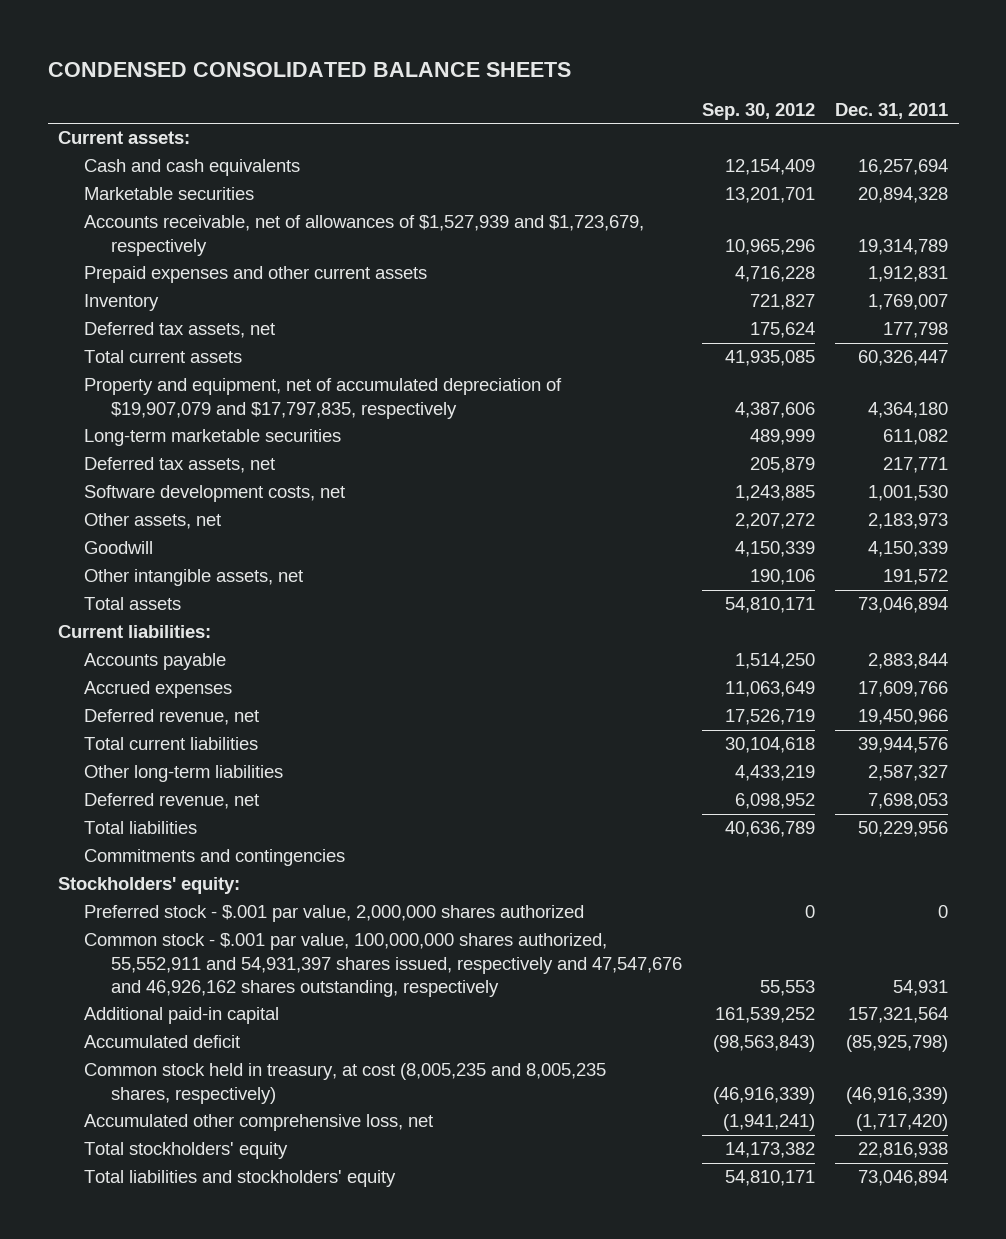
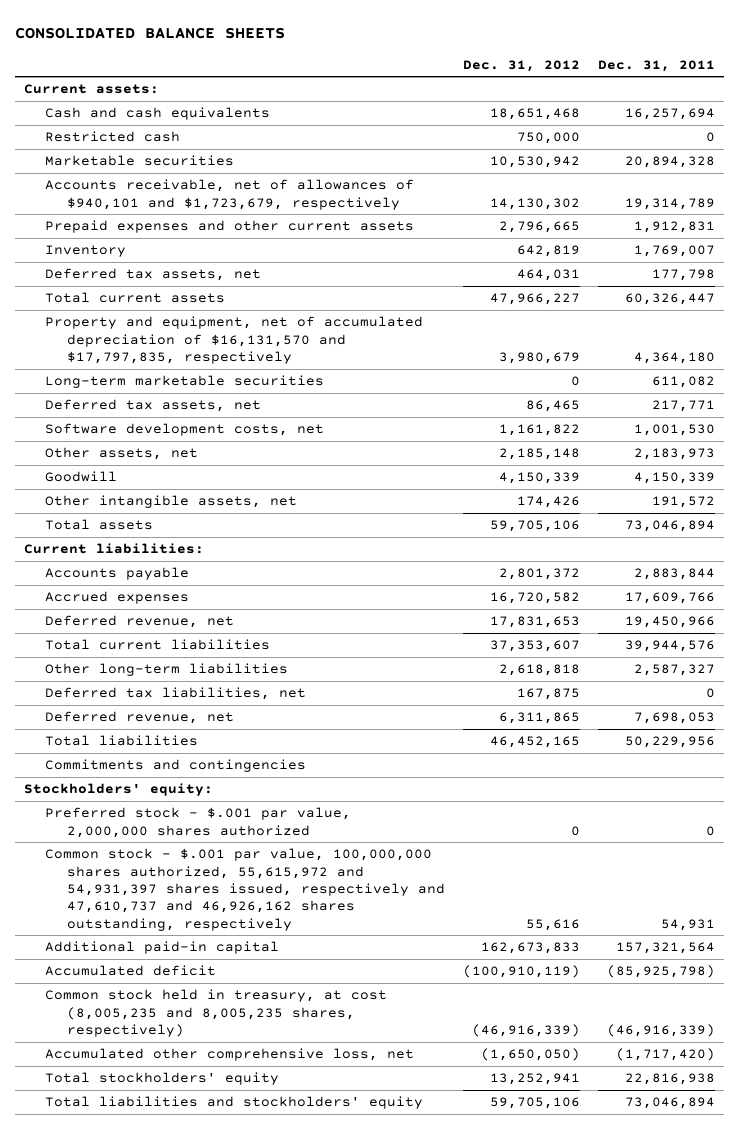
[47,61,571,77] CONDENSED CONSOLIDATED BALANCE SHEETS -> [14,26,285,39] CONSOLIDATED BALANCE SHEETS
[701,102,815,120] Sep. 30, 2012 -> none
none -> [462,59,580,72] Dec. 31, 2012
none -> [45,131,181,143] Restricted cash
[84,215,645,256] Accounts receivable, net of allowances of $1,527,939 and $1,723,679, respectively -> [45,179,415,210] Accounts receivable, net of allowances of $940,101 and $1,723,679, respectively
[84,378,563,419] Property and equipment, net of accumulated depreciation of $19,907,079 and $17,797,835, respectively -> [45,316,424,364] Property and equipment, net of accumulated depreciation of $16,131,570 and $17,797,835, respectively
none -> [45,687,307,701] Deferred tax liabilities, net
[84,933,682,997] Common stock - $.001 par value, 100,000,000 shares authorized, 55,552,911 and 54,931,397 shares issued, respectively and 47,547,676 and 46,926,162 shares outstanding, respectively -> [45,848,445,931] Common stock - $.001 par value, 100,000,000 shares authorized, 55,615,972 and 54,931,397 shares issued, respectively and 47,610,737 and 46,926,162 shares outstanding, respectively

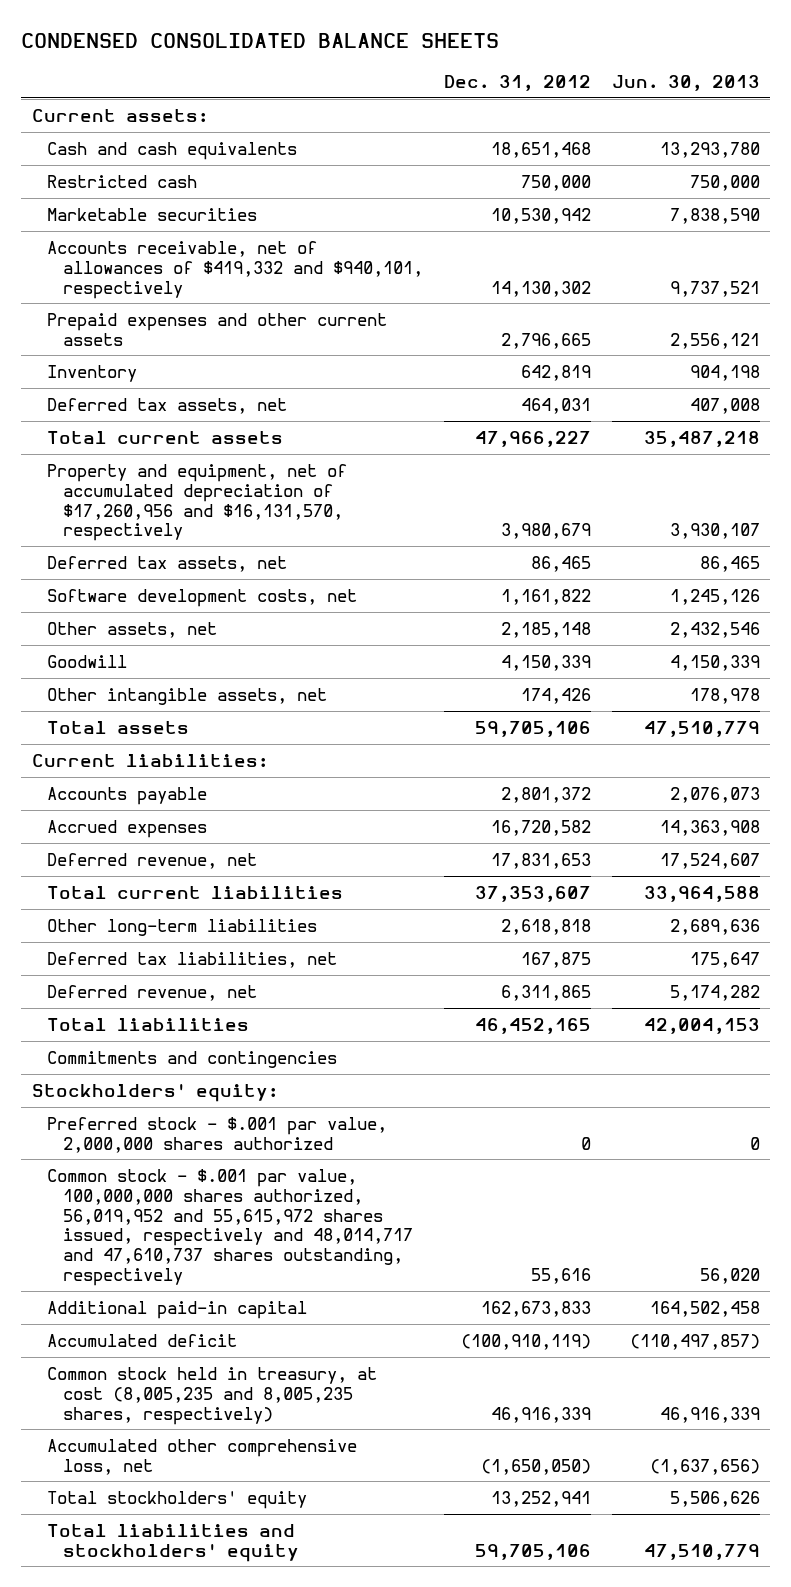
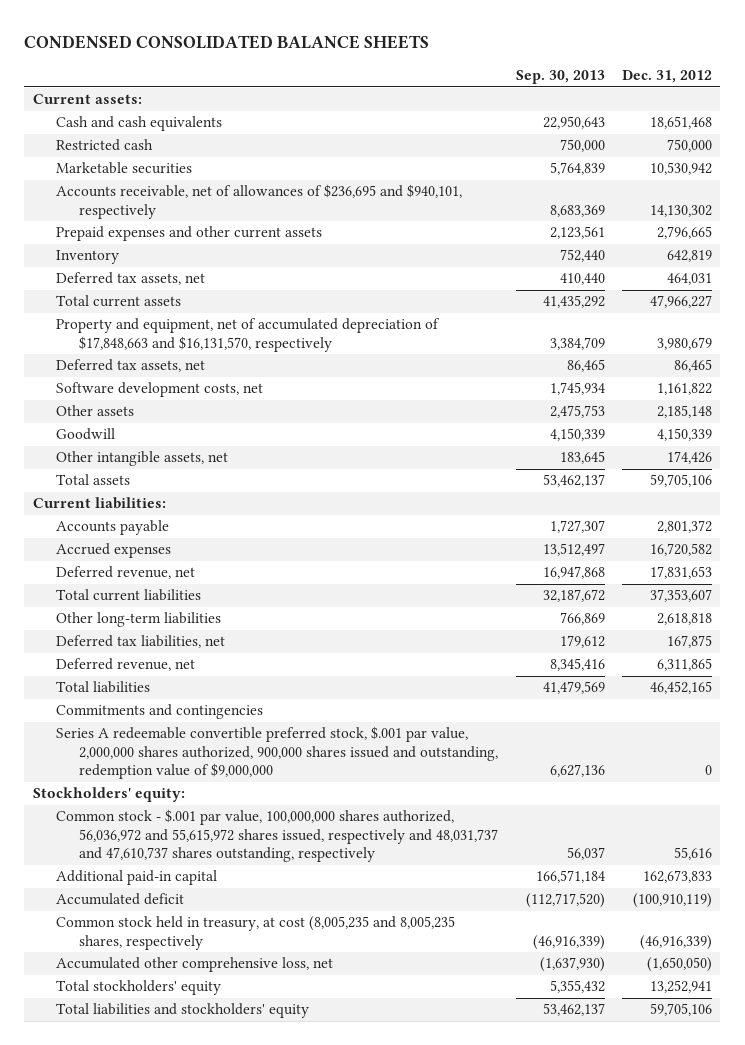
[611,74,760,91] Jun. 30, 2013 -> none
none -> [515,70,605,85] Sep. 30, 2013
[47,240,423,299] Accounts receivable, net of allowances of $419,332 and $940,101, respectively -> [56,184,463,219] Accounts receivable, net of allowances of $236,695 and $940,101, respectively
[47,463,348,542] Property and equipment, net of accumulated depreciation of $17,260,956 and $16,131,570, respectively -> [56,318,441,352] Property and equipment, net of accumulated depreciation of $17,848,663 and $16,131,570, respectively
[47,621,218,638] Other assets, net -> [56,405,135,417] Other assets
none -> [56,726,499,780] Series A redeemable convertible preferred stock, $.001 par value, 2,000,000 shares authorized, 900,000 shares issued and outstanding, redemption value of $9,000,000
[47,1116,388,1153] Preferred stock - $.001 par value, 2,000,000 shares authorized -> none
[47,1168,413,1287] Common stock - $.001 par value, 100,000,000 shares authorized, 56,019,952 and 55,615,972 shares issued, respectively and 48,014,717 and 47,610,737 shares outstanding, respectively -> [56,809,499,863] Common stock - $.001 par value, 100,000,000 shares authorized, 56,036,972 and 55,615,972 shares issued, respectively and 48,031,737 and 47,610,737 shares outstanding, respectively
[47,1366,378,1425] Common stock held in treasury, at cost (8,005,235 and 8,005,235 shares, respectively) -> [56,916,456,950] Common stock held in treasury, at cost (8,005,235 and 8,005,235 shares, respectively
[490,1406,591,1423] 46,916,339 -> [639,934,712,950] (46,916,339)

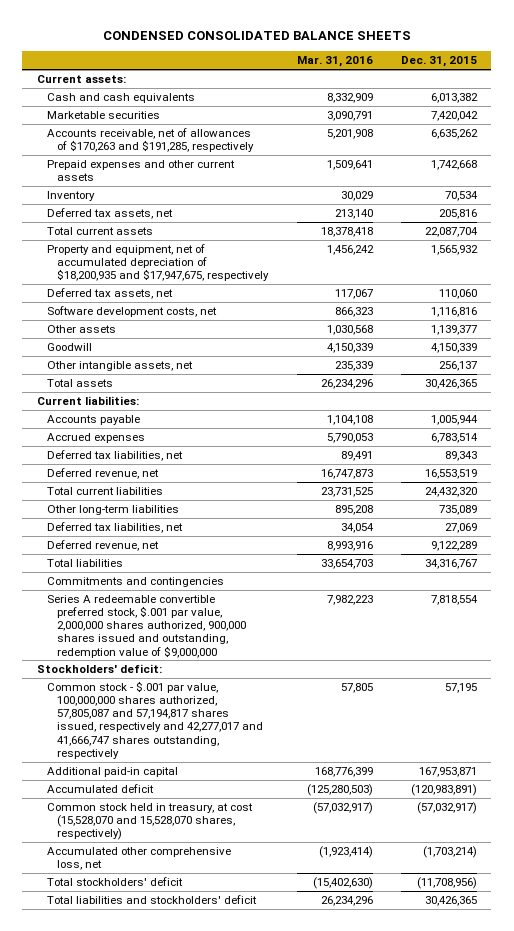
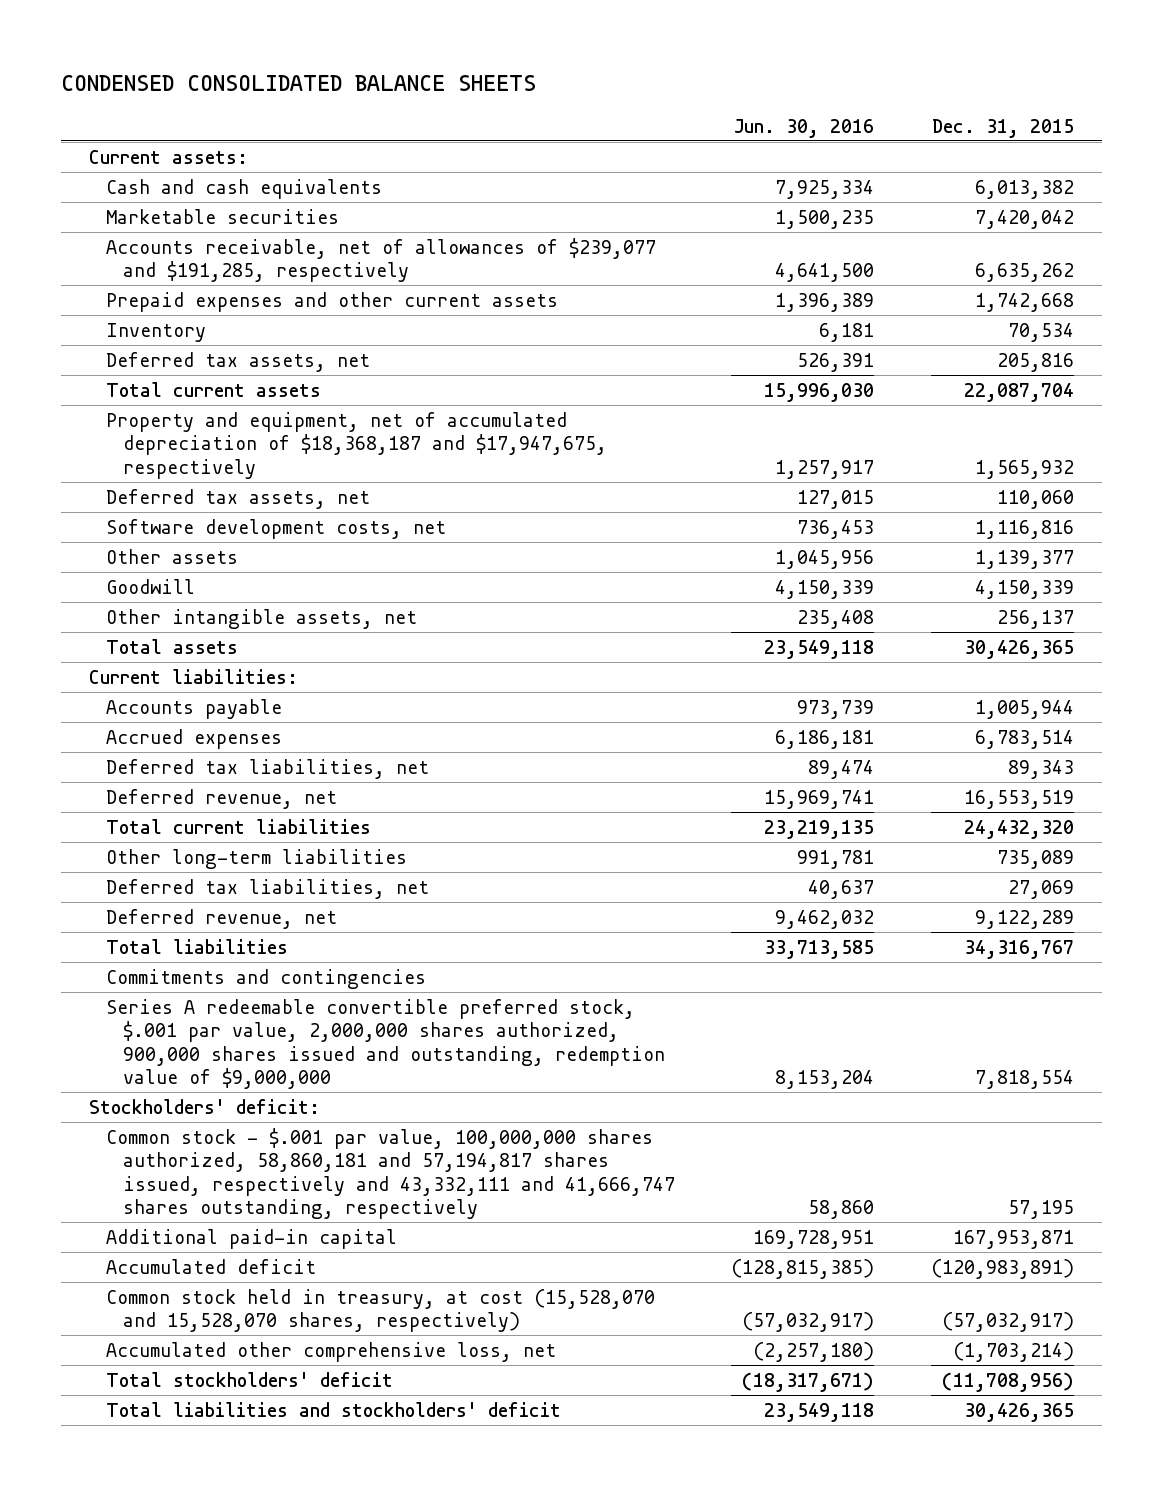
[296,56,373,68] Mar. 31, 2016 -> none
none -> [734,118,875,138] Jun. 30, 2016
[46,127,255,153] Accounts receivable, net of allowances of $170,263 and $191,285, respectively -> [105,237,656,283] Accounts receivable, net of allowances of $239,077 and $191,285, respectively
[46,243,270,282] Property and equipment, net of accumulated depreciation of $18,200,935 and $17,947,675, respectively -> [105,411,607,479] Property and equipment, net of accumulated depreciation of $18,368,187 and $17,947,675, respectively
[46,680,264,759] Common stock - $.001 par value, 100,000,000 shares authorized, 57,805,087 and 57,194,817 shares issued, respectively and 42,277,017 and 41,666,747 shares outstanding, respectively -> [105,1127,675,1220] Common stock - $.001 par value, 100,000,000 shares authorized, 58,860,181 and 57,194,817 shares issued, respectively and 43,332,111 and 41,666,747 shares outstanding, respectively

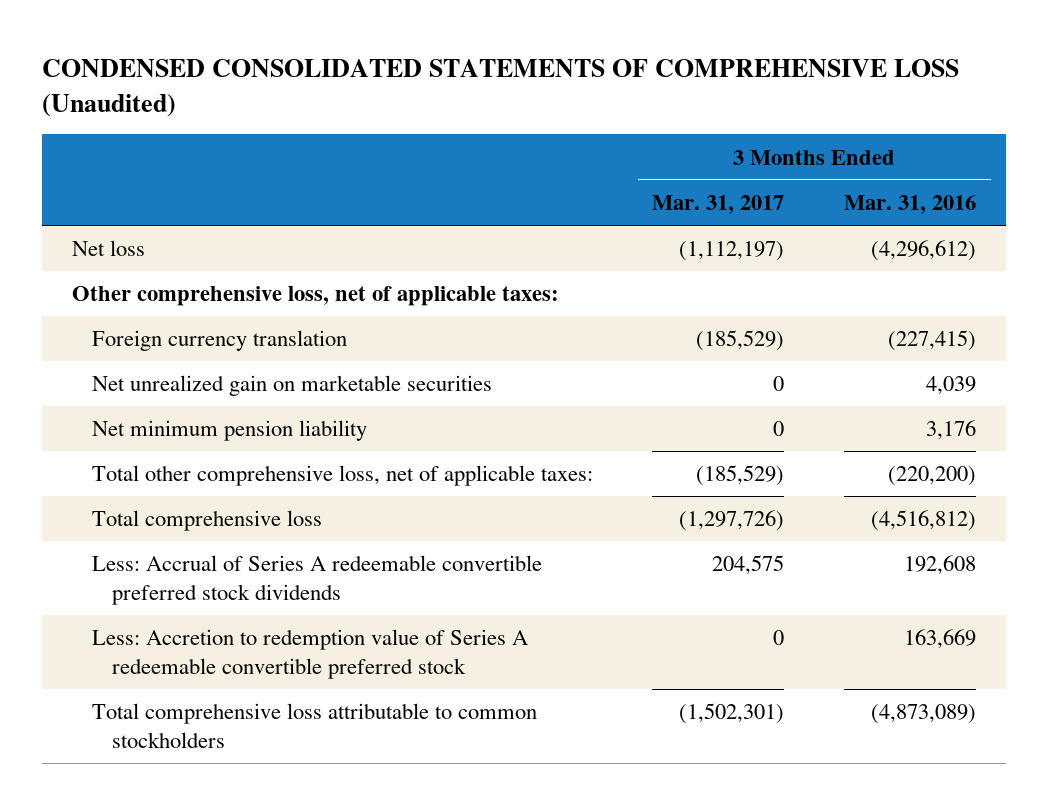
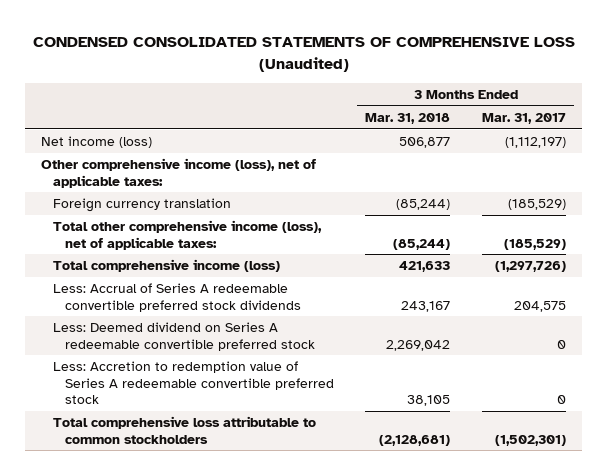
[844,195,977,215] Mar. 31, 2016 -> none
none -> [365,113,451,125] Mar. 31, 2018
[71,240,145,257] Net loss -> [41,136,153,149] Net income (loss)
[71,286,559,307] Other comprehensive loss, net of applicable taxes: -> [41,158,317,188] Other comprehensive income (loss), net of applicable taxes:
[91,375,492,397] Net unrealized gain on marketable securities -> none
[91,420,367,442] Net minimum pension liability -> none
[91,465,593,487] Total other comprehensive loss, net of applicable taxes: -> [52,220,322,250] Total other comprehensive income (loss), net of applicable taxes:
[91,510,322,532] Total comprehensive loss -> [52,259,280,273] Total comprehensive income (loss)
none -> [52,322,315,351] Less: Deemed dividend on Series A redeemable convertible preferred stock

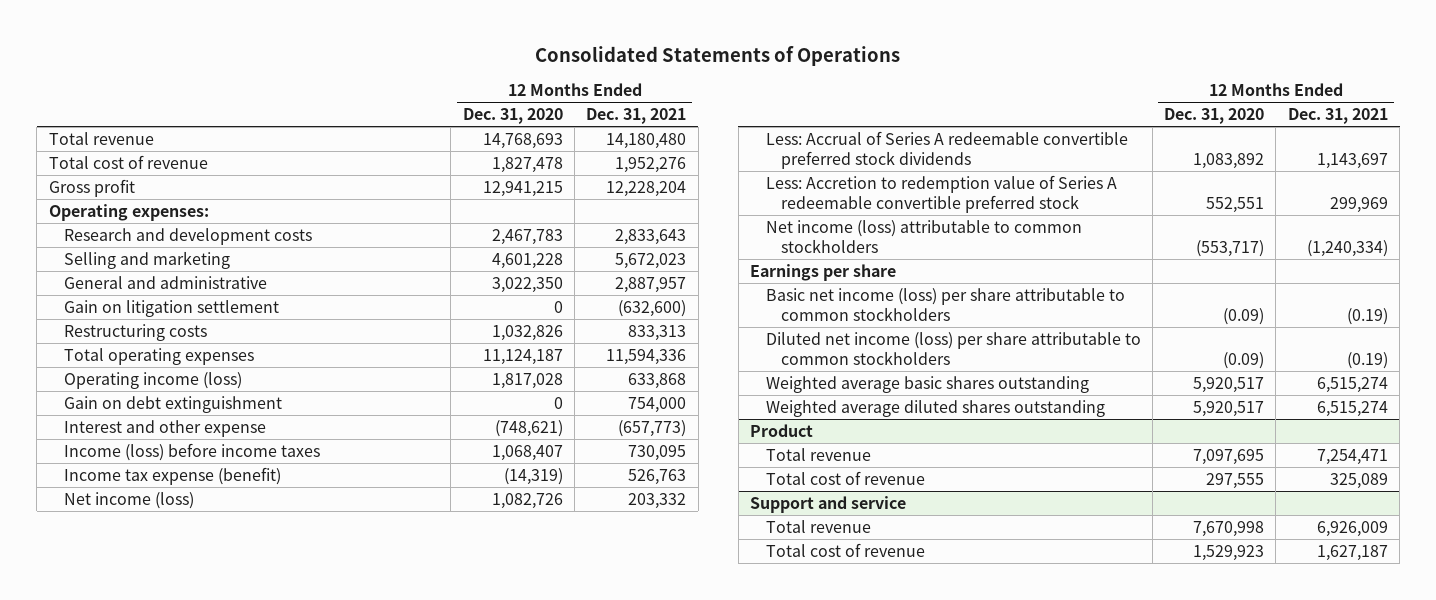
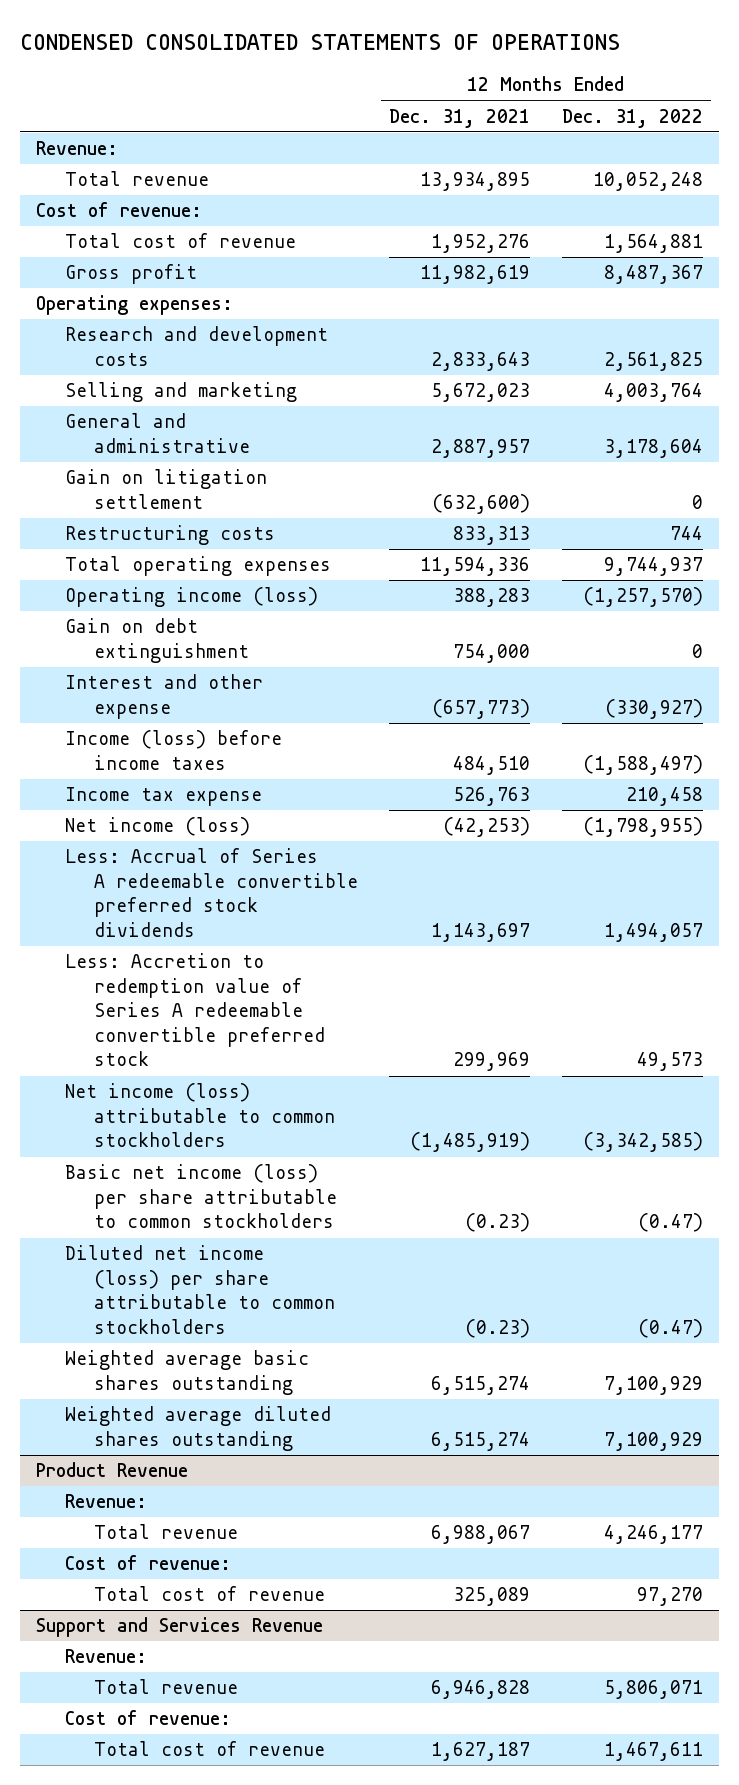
[535,45,901,66] Consolidated Statements of Operations -> [20,33,621,50] CONDENSED CONSOLIDATED STATEMENTS OF OPERATIONS
[462,107,563,124] Dec. 31, 2020 -> none
none -> [562,108,704,128] Dec. 31, 2022
none -> [36,141,119,156] Revenue:
[606,132,687,149] 14,180,480 -> [420,172,531,192] 13,934,895
none -> [36,202,203,218] Cost of revenue:
[606,180,687,197] 12,228,204 -> [420,265,531,285] 11,982,619
[628,372,687,389] 633,868 -> [453,588,531,608] 388,283
[628,444,687,461] 730,095 -> [453,755,531,775] 484,510
[64,466,282,485] Income tax expense (benefit) -> [64,787,262,807] Income tax expense
[628,492,687,509] 203,332 -> [443,817,531,838] (42,253)
[750,263,897,281] Earnings per share -> none
[1306,239,1388,257] (1,240,334) -> [410,1132,531,1153] (1,485,919)
[1346,307,1388,325] (0.19) -> [465,1213,531,1233] (0.23)
[1346,351,1388,369] (0.19) -> [465,1318,531,1338] (0.23)
[750,423,814,437] Product -> [36,1462,189,1478] Product Revenue
none -> [64,1494,147,1509] Revenue:
[1316,448,1388,465] 7,254,471 -> [431,1525,531,1545] 6,988,067
none -> [64,1555,231,1571] Cost of revenue:
[750,495,907,513] Support and service -> [36,1617,324,1638] Support and Services Revenue
none -> [64,1649,147,1664] Revenue:
[1316,520,1388,537] 6,926,009 -> [431,1680,531,1700] 6,946,828
none -> [64,1710,231,1726] Cost of revenue:

